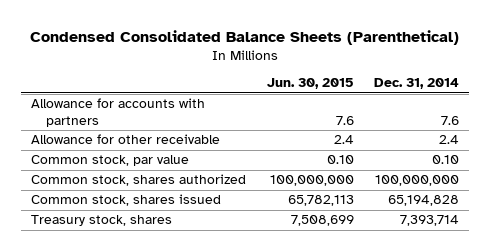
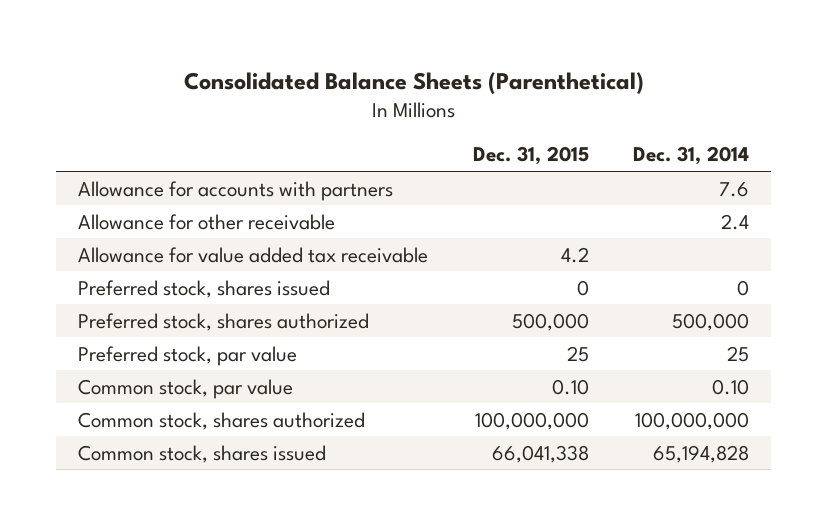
[30,29,460,45] Condensed Consolidated Balance Sheets (Parenthetical) -> [183,71,644,94] Consolidated Balance Sheets (Parenthetical)
[266,78,354,90] Jun. 30, 2015 -> none
none -> [472,146,589,166] Dec. 31, 2015
none -> [78,246,429,263] Allowance for value added tax receivable
none -> [78,279,331,298] Preferred stock, shares issued
none -> [78,312,370,331] Preferred stock, shares authorized
none -> [78,345,298,366] Preferred stock, par value
[31,215,173,227] Treasury stock, shares -> none

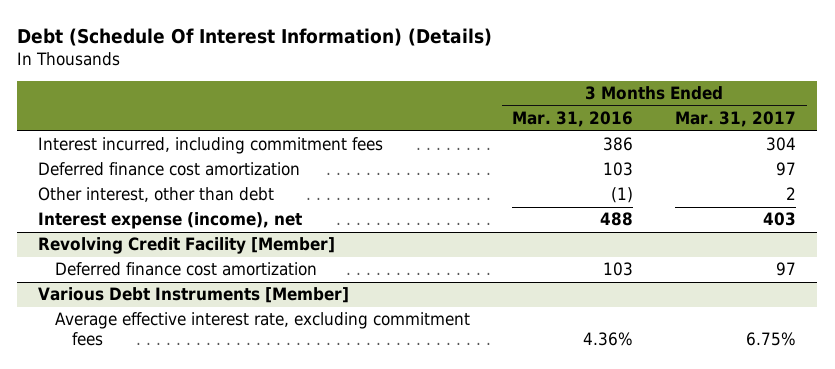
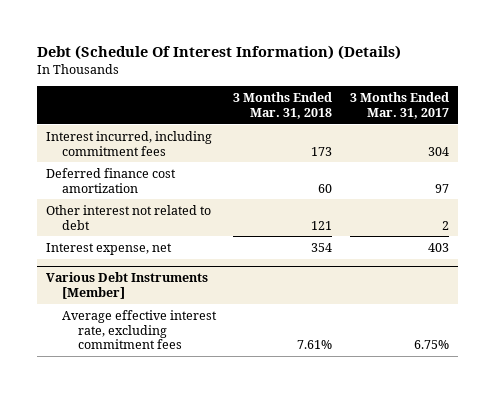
[512,111,634,128] Mar. 31, 2016 -> none
none -> [233,92,333,120] 3 Months Ended Mar. 31, 2018
[38,237,336,255] Revolving Credit Facility [Member] -> none
[55,262,318,277] Deferred finance cost amortization -> none
[38,187,275,203] Other interest, other than debt -> [45,204,211,230] Other interest not related to debt
[38,212,303,230] Interest expense (income), net -> [45,242,172,255] Interest expense, net

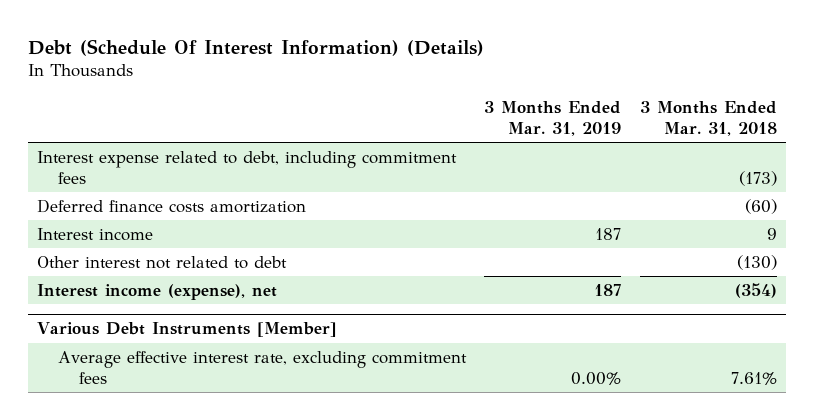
[350,92,450,120] 3 Months Ended Mar. 31, 2017 -> none
none -> [484,101,622,137] 3 Months Ended Mar. 31, 2019
[45,130,212,156] Interest incurred, including commitment fees -> [36,150,457,184] Interest expense related to debt, including commitment fees
[311,146,333,156] 173 -> [738,170,777,186] (173)
[45,167,176,193] Deferred finance cost amortization -> [36,198,306,213] Deferred finance costs amortization
[318,183,333,193] 60 -> [744,198,777,214] (60)
none -> [36,227,153,241] Interest income
[311,220,333,230] 121 -> [736,254,777,270] (130)
[45,242,172,255] Interest expense, net -> [36,283,277,300] Interest income (expense), net
[311,242,333,252] 354 -> [734,282,777,298] (354)

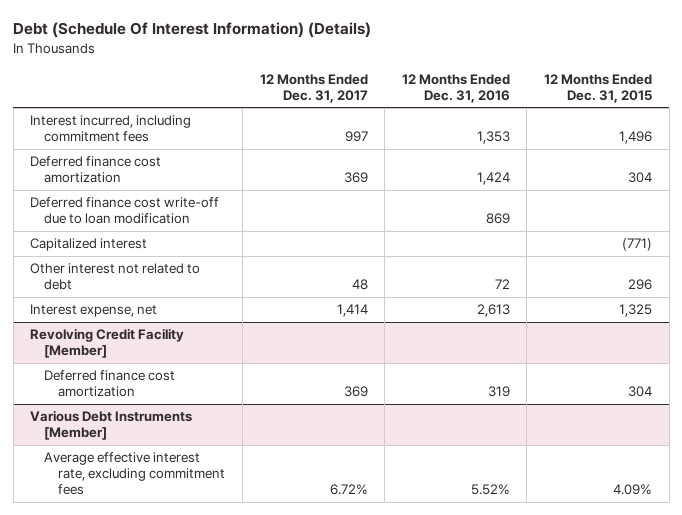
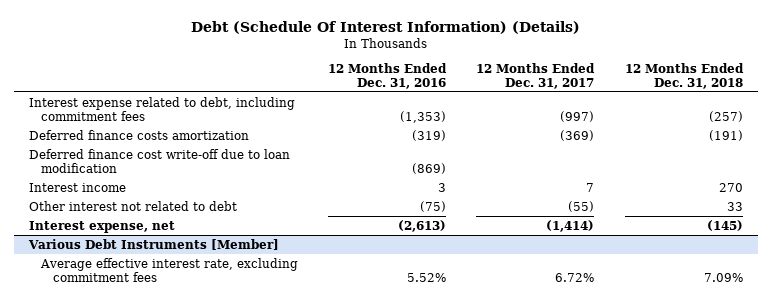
[543,73,652,103] 12 Months Ended Dec. 31, 2015 -> none
none -> [624,62,744,89] 12 Months Ended Dec. 31, 2018
[30,238,148,252] Capitalized interest -> none
[30,328,185,359] Revolving Credit Facility [Member] -> none
[44,370,176,398] Deferred finance cost amortization -> none
[30,115,192,143] Interest incurred, including commitment fees -> [28,96,295,121] Interest expense related to debt, including commitment fees
[344,131,368,143] 997 -> [560,110,595,122] (997)
[476,131,510,145] 1,353 -> [400,110,447,123] (1,353)
[30,156,162,184] Deferred finance cost amortization -> [28,129,249,140] Deferred finance costs amortization
[343,172,368,184] 369 -> [560,129,595,141] (369)
[476,172,510,186] 1,424 -> [412,129,447,141] (319)
[485,213,510,225] 869 -> [412,162,447,174] (869)
none -> [28,182,126,192] Interest income
[351,279,368,291] 48 -> [568,200,595,212] (55)
[494,279,510,290] 72 -> [420,200,447,212] (75)
[336,304,368,318] 1,414 -> [546,219,595,232] (1,414)
[476,304,510,318] 2,613 -> [398,219,447,232] (2,613)

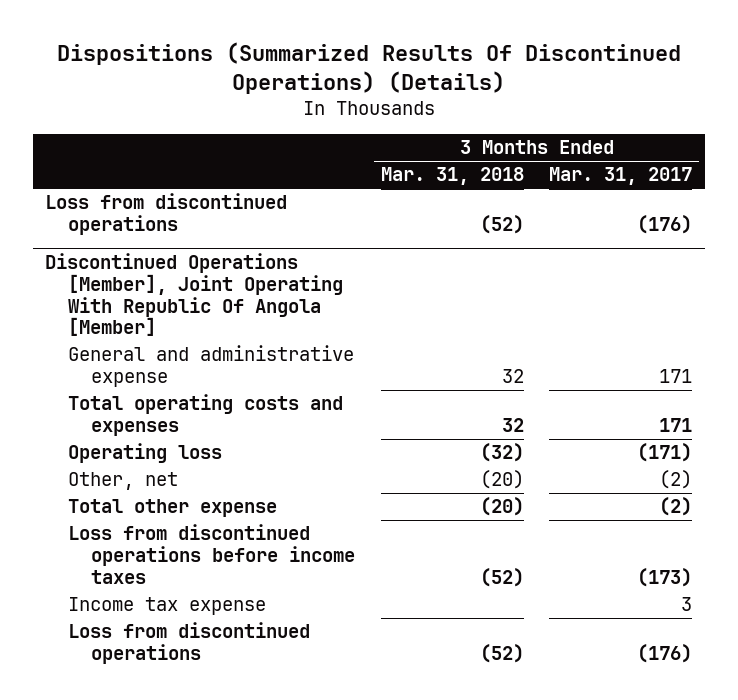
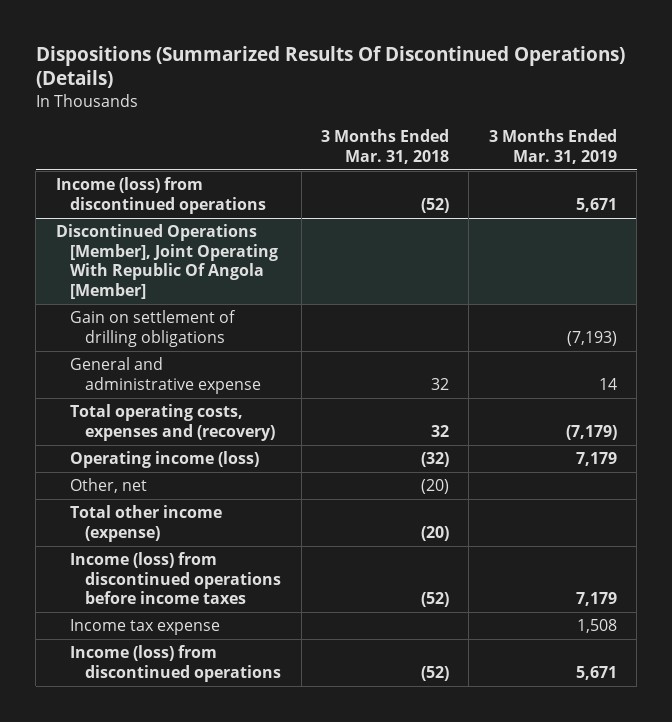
[549,167,693,186] Mar. 31, 2017 -> none
none -> [488,129,617,164] 3 Months Ended Mar. 31, 2019
[45,193,288,236] Loss from discontinued operations -> [55,177,267,214] Income (loss) from discontinued operations
none -> [70,310,237,347] Gain on settlement of drilling obligations
[68,394,344,437] Total operating costs and expenses -> [70,404,276,441] Total operating costs, expenses and (recovery)
[68,443,223,464] Operating loss -> [70,451,260,469] Operating income (loss)
[68,499,278,518] Total other expense -> [70,505,223,542] Total other income (expense)
[68,524,356,584] Loss from discontinued operations before income taxes -> [70,552,282,605] Income (loss) from discontinued operations before income taxes
[68,622,311,665] Loss from discontinued operations -> [70,645,282,682] Income (loss) from discontinued operations

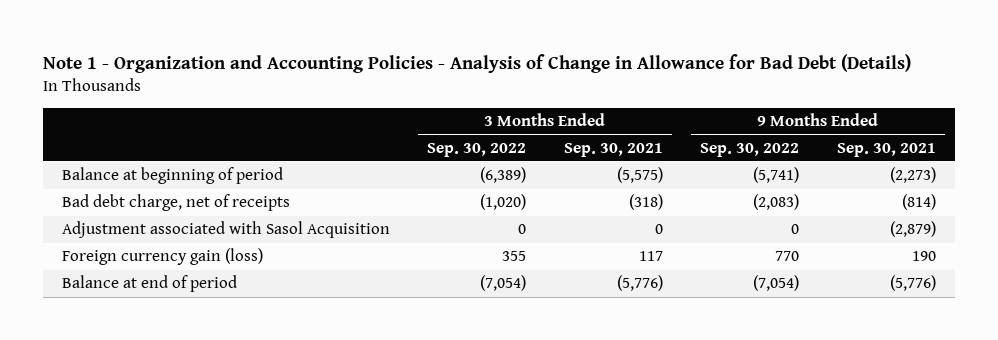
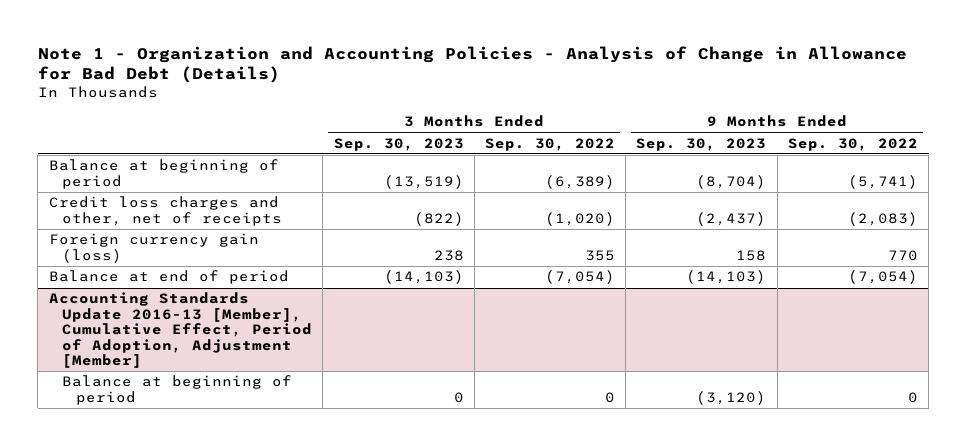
[563,142,663,157] Sep. 30, 2021 -> none
[836,142,936,157] Sep. 30, 2021 -> none
none -> [333,137,464,151] Sep. 30, 2023
none -> [636,137,767,151] Sep. 30, 2023
[61,221,390,239] Adjustment associated with Sasol Acquisition -> none
[61,194,290,212] Bad debt charge, net of receipts -> [48,196,283,226] Credit loss charges and other, net of receipts
none -> [48,292,313,369] Accounting Standards Update 2016-13 [Member], Cumulative Effect, Period of Adoption, Adjustment [Member]
none -> [62,375,293,405] Balance at beginning of period

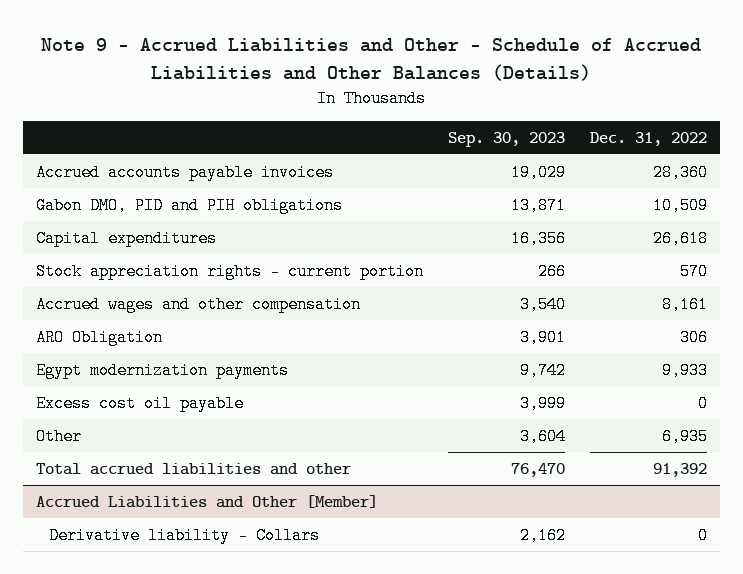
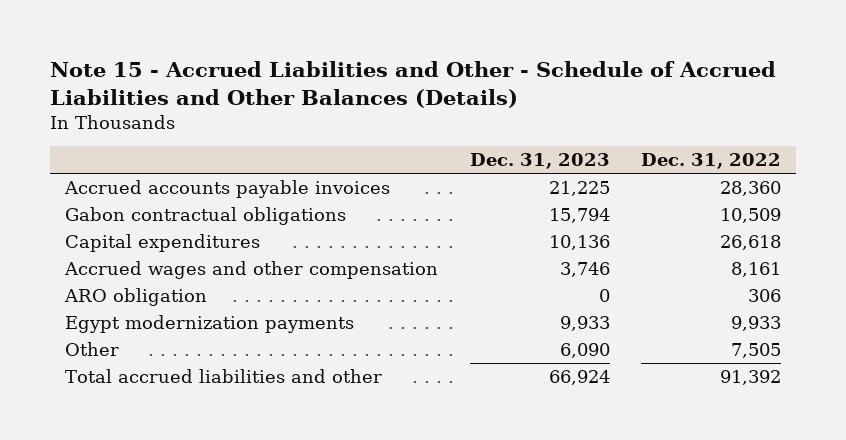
[41,38,702,81] Note 9 - Accrued Liabilities and Other - Schedule of Accrued Liabilities and Other Balances (Details) -> [49,61,776,108] Note 15 - Accrued Liabilities and Other - Schedule of Accrued Liabilities and Other Balances (Details)
[447,131,565,147] Sep. 30, 2023 -> none
none -> [469,153,610,170] Dec. 31, 2023
[35,196,343,214] Gabon DMO, PID and PIH obligations -> [65,206,347,225] Gabon contractual obligations
[35,262,424,280] Stock appreciation rights - current portion -> none
[35,328,163,346] ARO Obligation -> [64,287,208,306] ARO obligation
[35,394,244,412] Excess cost oil payable -> none
[661,427,708,445] 6,935 -> [730,342,781,358] 7,505
[35,494,378,508] Accrued Liabilities and Other [Member] -> none
[49,526,321,544] Derivative liability - Collars -> none

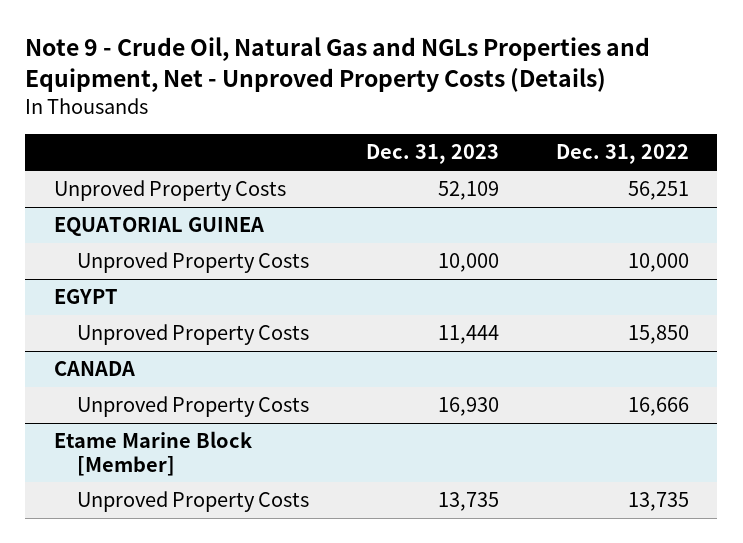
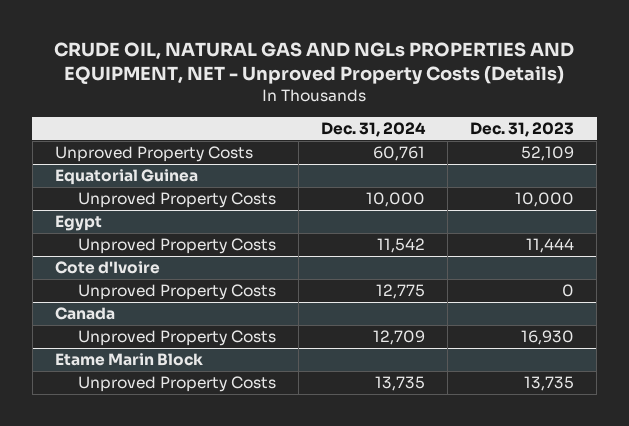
[25,37,651,93] Note 9 - Crude Oil, Natural Gas and NGLs Properties and Equipment, Net - Unproved Property Costs (Details) -> [54,42,575,85] CRUDE OIL, NATURAL GAS AND NGLs PROPERTIES AND EQUIPMENT, NET - Unproved Property Costs (Details)
[556,144,690,165] Dec. 31, 2022 -> none
none -> [321,121,427,137] Dec. 31, 2024
[53,217,264,237] EQUATORIAL GUINEA -> [54,169,198,186] Equatorial Guinea
[53,289,118,305] EGYPT -> [54,215,102,232] Egypt
none -> [54,261,160,275] Cote d'Ivoire
none -> [78,284,277,301] Unproved Property Costs
[53,361,135,377] CANADA -> [54,307,115,321] Canada
[53,431,252,476] Etame Marine Block [Member] -> [54,353,203,367] Etame Marin Block

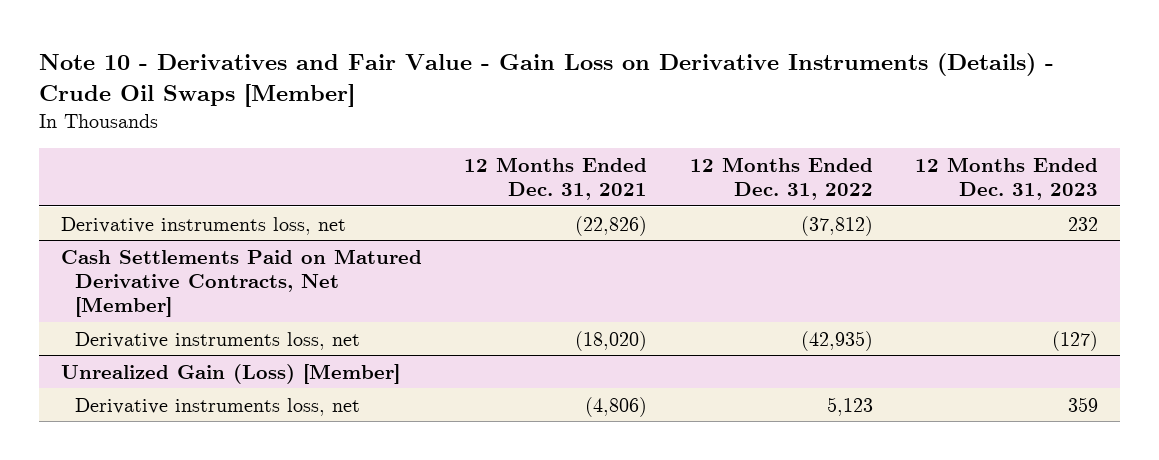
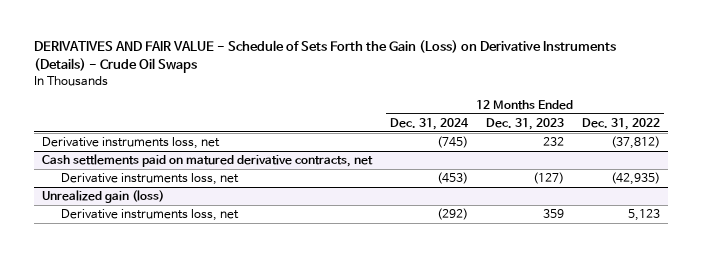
[39,53,1055,108] Note 10 - Derivatives and Fair Value - Gain Loss on Derivative Instruments (Details) - Crude Oil Swaps [Member] -> [33,40,616,74] DERIVATIVES AND FAIR VALUE - Schedule of Sets Forth the Gain (Loss) on Derivative Instruments (Details) - Crude Oil Swaps
[464,156,648,200] 12 Months Ended Dec. 31, 2021 -> none
none -> [390,117,470,130] Dec. 31, 2024
[60,248,422,318] Cash Settlements Paid on Matured Derivative Contracts, Net [Member] -> [42,153,374,167] Cash settlements paid on matured derivative contracts, net
[60,363,400,384] Unrealized Gain (Loss) [Member] -> [42,189,165,203] Unrealized gain (loss)

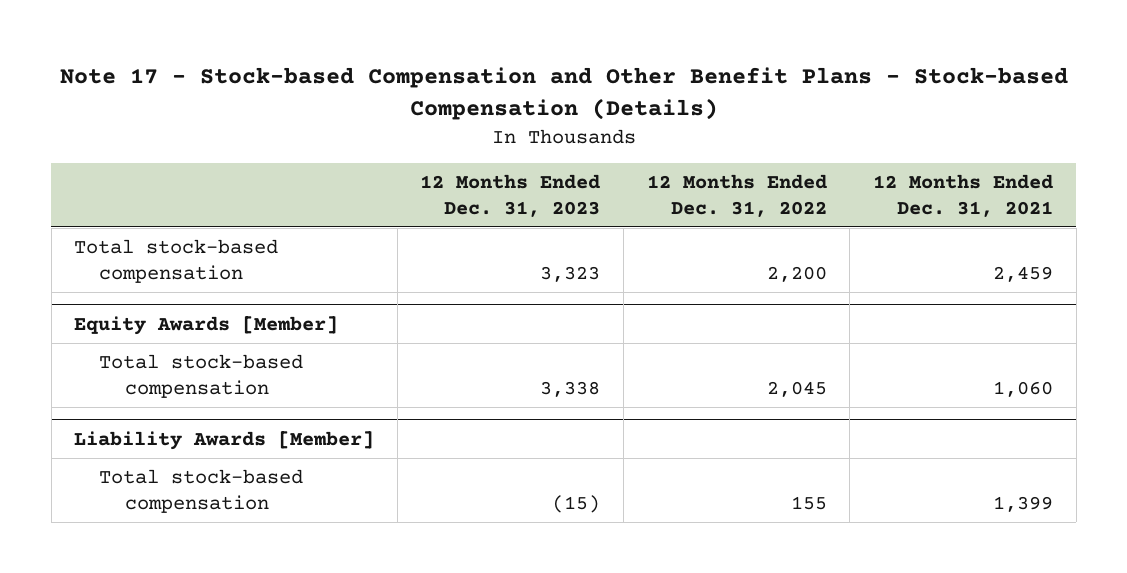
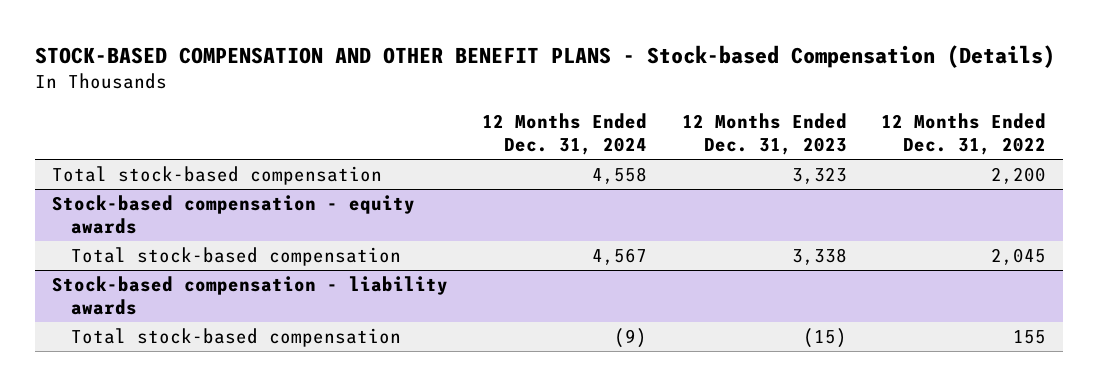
[59,66,1068,120] Note 17 - Stock-based Compensation and Other Benefit Plans - Stock-based Compensation (Details) -> [34,45,1055,69] STOCK-BASED COMPENSATION AND OTHER BENEFIT PLANS - Stock-based Compensation (Details)
[873,174,1054,217] 12 Months Ended Dec. 31, 2021 -> none
none -> [482,113,648,156] 12 Months Ended Dec. 31, 2024
[74,315,339,335] Equity Awards [Member] -> [51,195,415,235] Stock-based compensation - equity awards
[74,430,375,450] Liability Awards [Member] -> [51,276,448,316] Stock-based compensation - liability awards

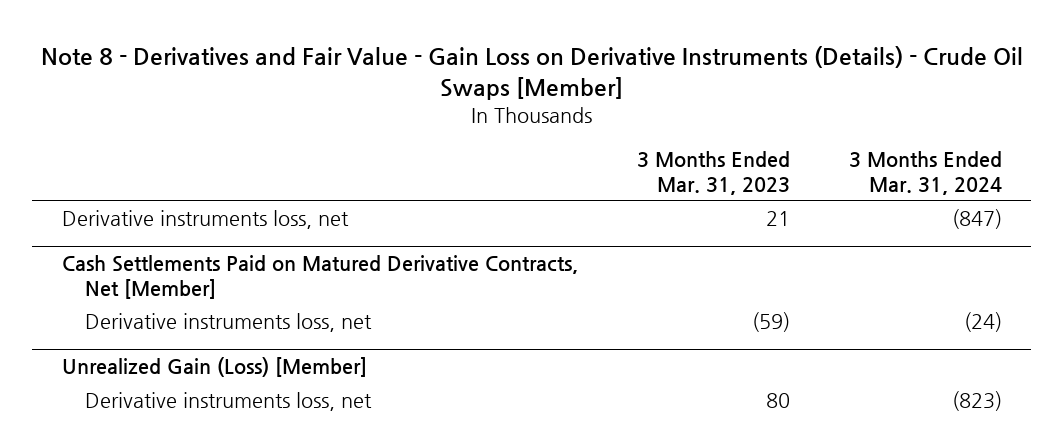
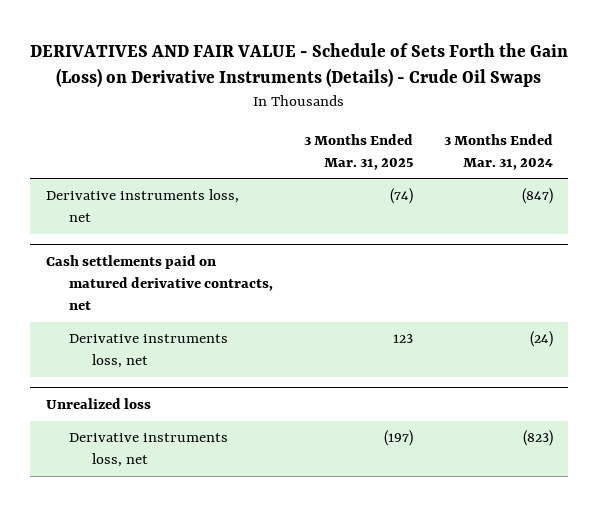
[40,45,1023,101] Note 8 - Derivatives and Fair Value - Gain Loss on Derivative Instruments (Details) - Crude Oil Swaps [Member] -> [30,42,569,88] DERIVATIVES AND FAIR VALUE - Schedule of Sets Forth the Gain (Loss) on Derivative Instruments (Details) - Crude Oil Swaps
[636,151,790,196] 3 Months Ended Mar. 31, 2023 -> none
none -> [303,133,413,170] 3 Months Ended Mar. 31, 2025
[61,255,578,299] Cash Settlements Paid on Matured Derivative Contracts, Net [Member] -> [45,255,273,311] Cash settlements paid on matured derivative contracts, net
[61,357,367,378] Unrealized Gain (Loss) [Member] -> [45,398,151,410] Unrealized loss

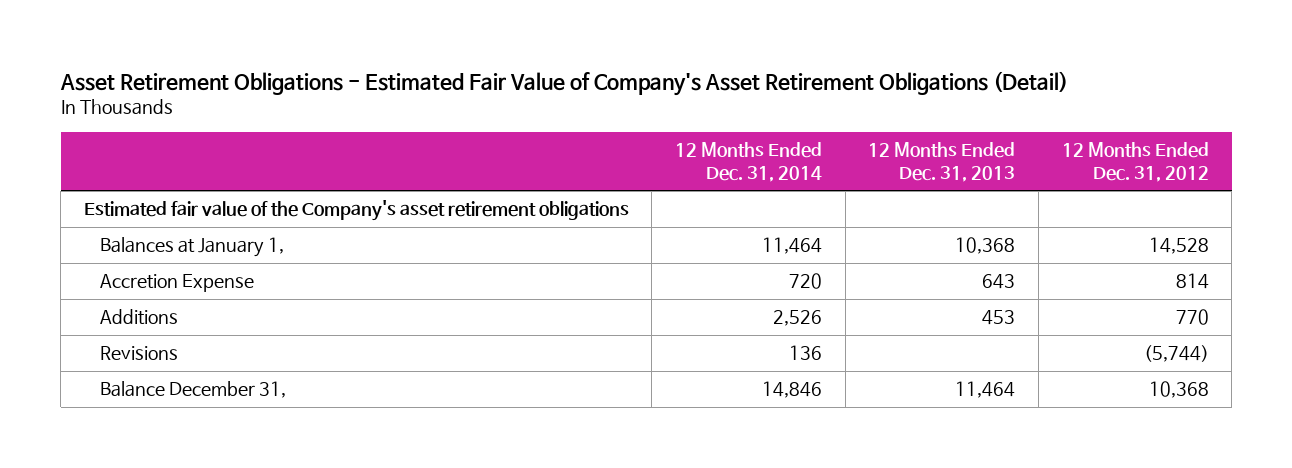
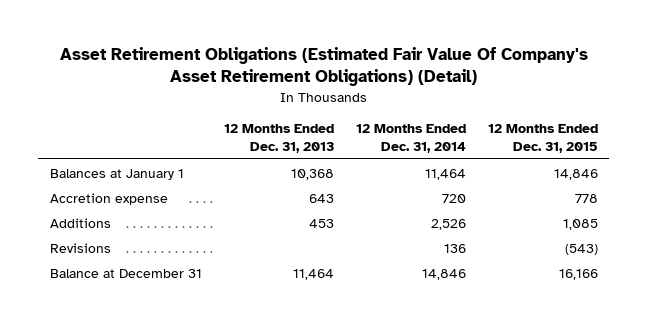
[59,70,1068,96] Asset Retirement Obligations - Estimated Fair Value of Company's Asset Retirement Obligations (Detail) -> [59,47,588,87] Asset Retirement Obligations (Estimated Fair Value Of Company's Asset Retirement Obligations) (Detail)
[1061,142,1209,182] 12 Months Ended Dec. 31, 2012 -> none
none -> [488,124,599,153] 12 Months Ended Dec. 31, 2015
[83,200,629,222] Estimated fair value of the Company's asset retirement obligations -> none
[99,237,284,258] Balances at January 1, -> [49,168,184,180] Balances at January 1
[99,274,254,293] Accretion Expense -> [49,192,168,205] Accretion expense
[99,381,286,399] Balance December 31, -> [49,268,202,278] Balance at December 31

